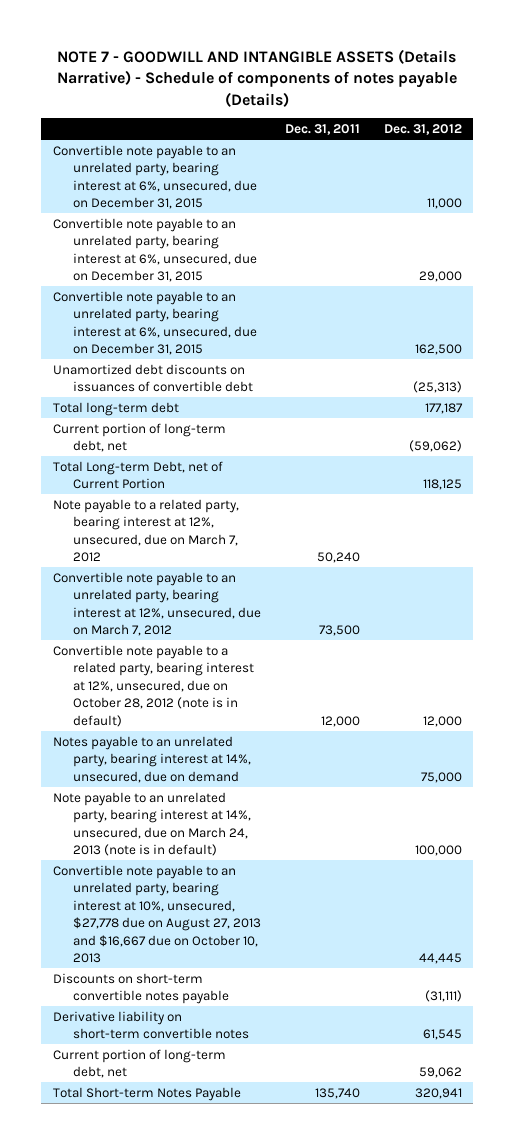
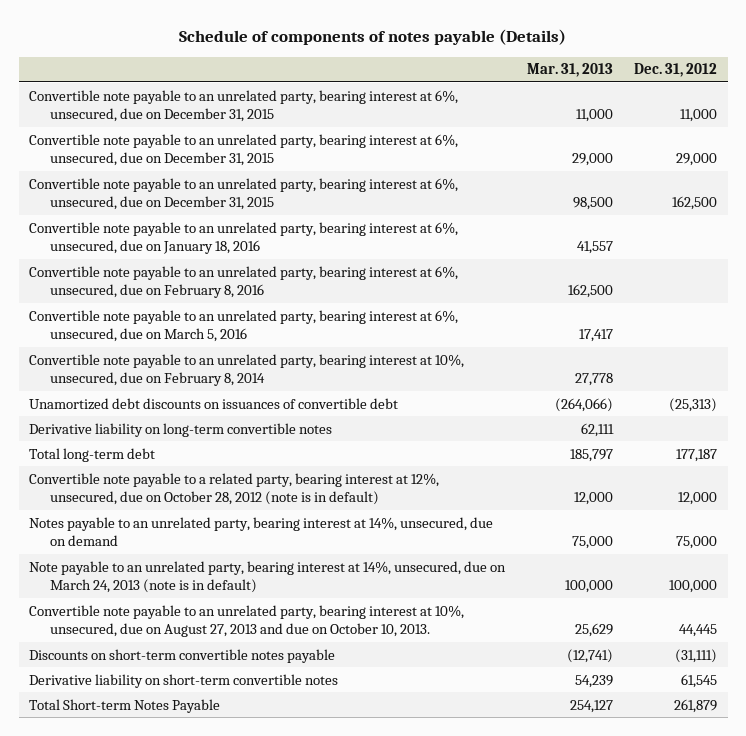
[57,49,458,107] NOTE 7 - GOODWILL AND INTANGIBLE ASSETS (Details Narrative) - Schedule of components of notes payable (Details) -> [179,28,567,45] Schedule of components of notes payable (Details)
[284,124,360,136] Dec. 31, 2011 -> none
none -> [526,63,613,78] Mar. 31, 2013
none -> [29,221,459,255] Convertible note payable to an unrelated party, bearing interest at 6%, unsecured, due on January 18, 2016
none -> [29,265,459,299] Convertible note payable to an unrelated party, bearing interest at 6%, unsecured, due on February 8, 2016
none -> [29,309,459,343] Convertible note payable to an unrelated party, bearing interest at 6%, unsecured, due on March 5, 2016
none -> [29,353,465,387] Convertible note payable to an unrelated party, bearing interest at 10%, unsecured, due on February 8, 2014
none -> [29,422,333,437] Derivative liability on long-term convertible notes
[52,422,226,453] Current portion of long-term debt, net -> none
[52,460,223,490] Total Long-term Debt, net of Current Portion -> none
[52,498,239,563] Note payable to a related party, bearing interest at 12%, unsecured, due on March 7, 2012 -> none
[52,571,262,637] Convertible note payable to an unrelated party, bearing interest at 12%, unsecured, due on March 7, 2012 -> none
[52,864,262,963] Convertible note payable to an unrelated party, bearing interest at 10%, unsecured, $27,778 due on August 27, 2013 and $16,667 due on October 10, 2013 -> [29,604,465,638] Convertible note payable to an unrelated party, bearing interest at 10%, unsecured, due on August 27, 2013 and due on October 10, 2013.
[52,1048,226,1079] Current portion of long-term debt, net -> none
[414,1087,462,1099] 320,941 -> [673,698,717,713] 261,879

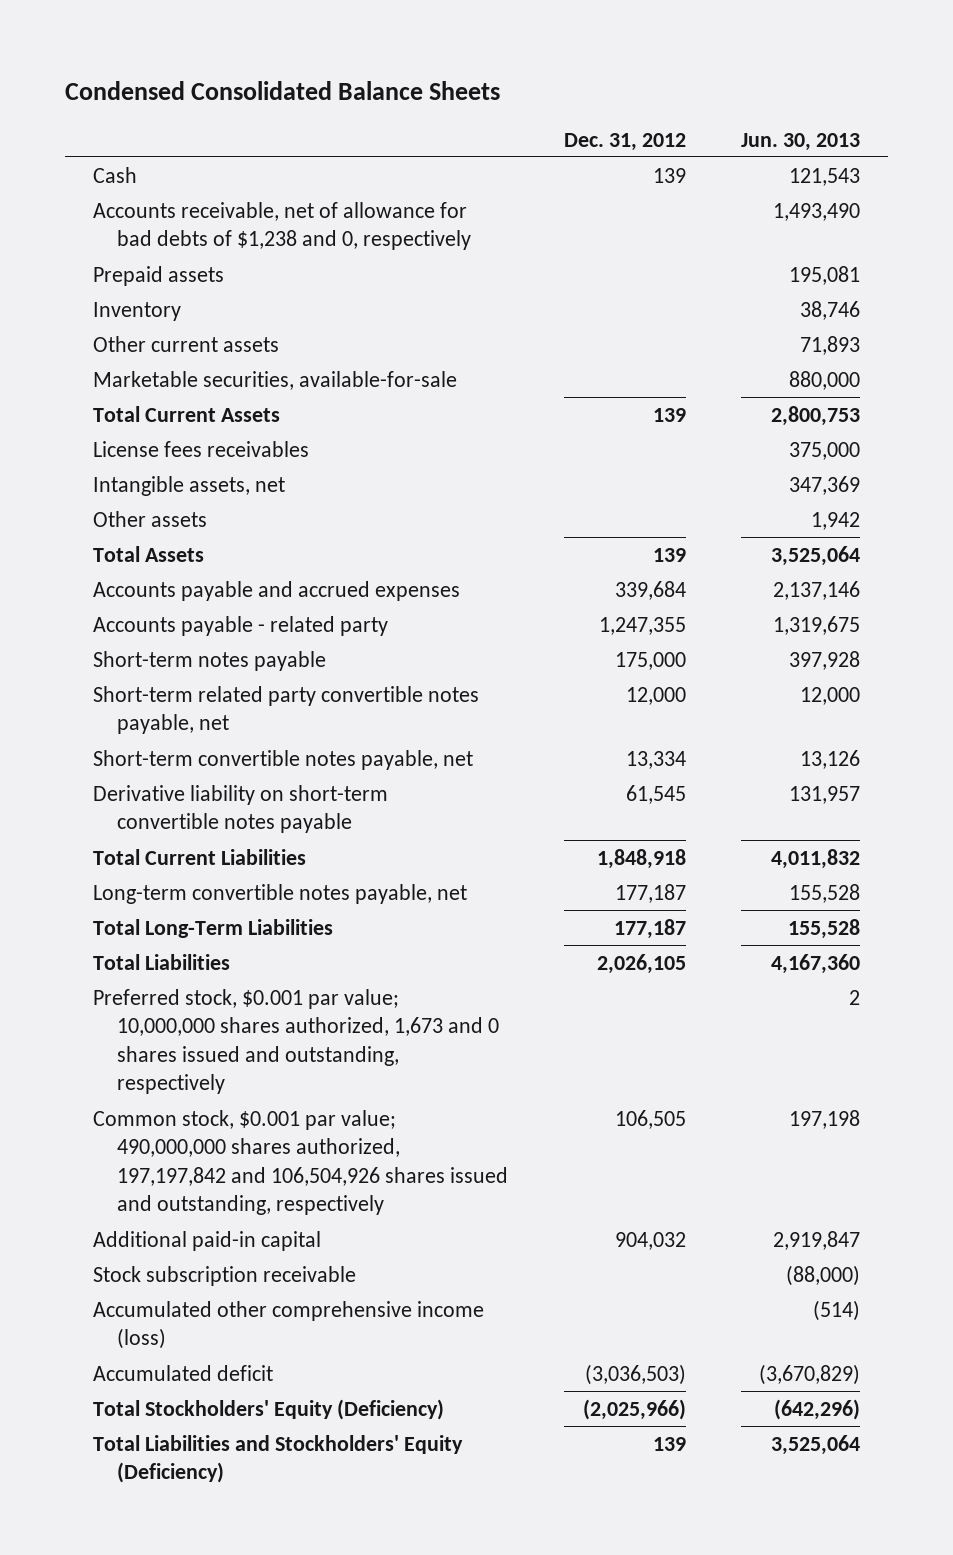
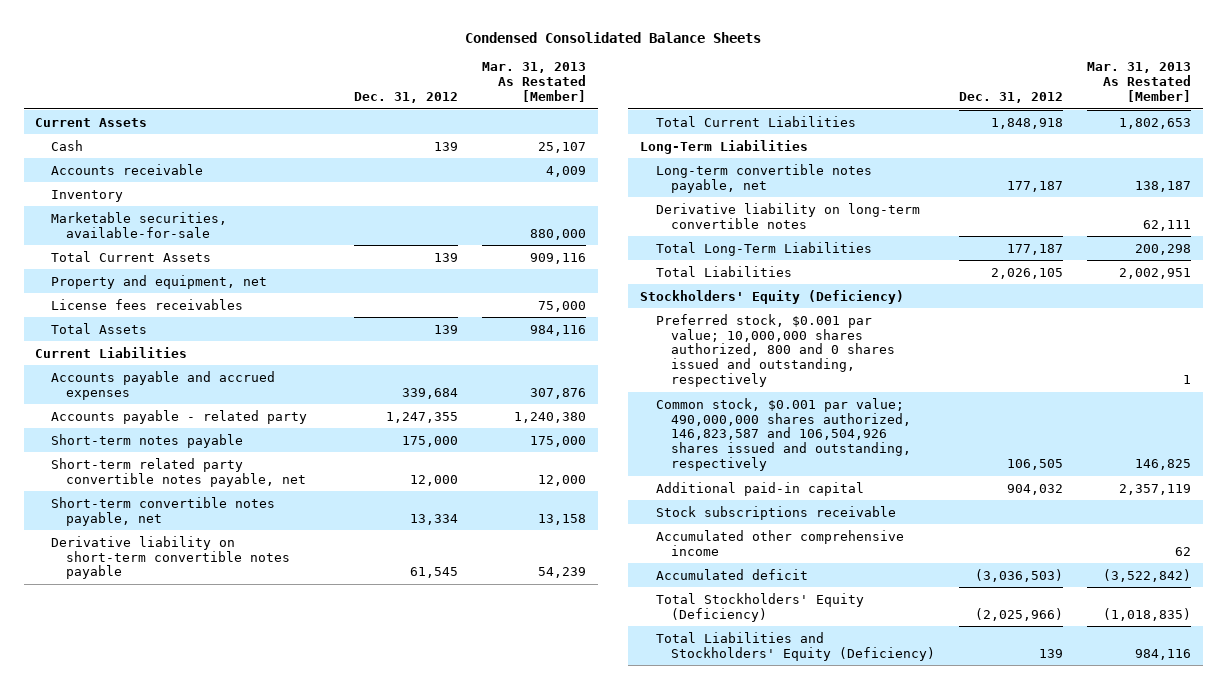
[741,132,861,151] Jun. 30, 2013 -> none
none -> [481,62,586,103] Mar. 31, 2013 As Restated [Member]
none -> [35,117,148,127] Current Assets
[92,265,224,286] Prepaid assets -> none
[92,201,472,251] Accounts receivable, net of allowance for bad debts of $1,238 and 0, respectively -> [50,163,203,175] Accounts receivable
[92,335,279,352] Other current assets -> none
none -> [50,274,267,289] Property and equipment, net
[92,475,285,496] Intangible assets, net -> none
[92,510,207,527] Other assets -> none
none -> [35,346,188,358] Current Liabilities
none -> [640,139,809,154] Long-Term Liabilities
none -> [655,202,920,229] Derivative liability on long-term convertible notes
none -> [640,289,905,304] Stockholders' Equity (Deficiency)
[92,988,500,1095] Preferred stock, $0.001 par value; 10,000,000 shares authorized, 1,673 and 0 shares issued and outstanding, respectively -> [655,313,896,388] Preferred stock, $0.001 par value; 10,000,000 shares authorized, 800 and 0 shares issued and outstanding, respectively
[92,1109,509,1216] Common stock, $0.001 par value; 490,000,000 shares authorized, 197,197,842 and 106,504,926 shares issued and outstanding, respectively -> [655,397,912,472] Common stock, $0.001 par value; 490,000,000 shares authorized, 146,823,587 and 106,504,926 shares issued and outstanding, respectively
[92,1265,356,1286] Stock subscription receivable -> [655,505,896,520] Stock subscriptions receivable
[92,1300,484,1350] Accumulated other comprehensive income (loss) -> [655,529,904,556] Accumulated other comprehensive income

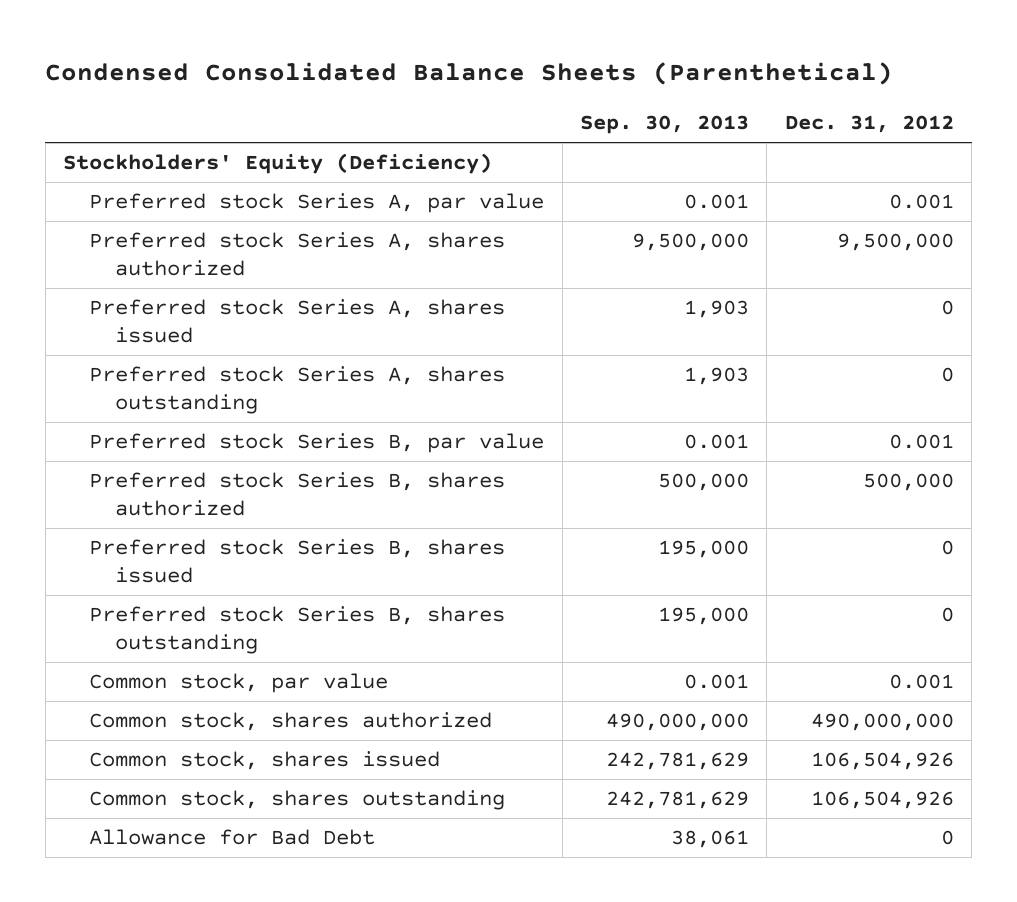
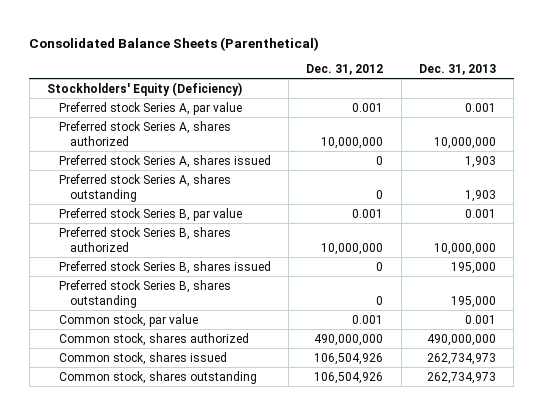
[45,62,894,86] Condensed Consolidated Balance Sheets (Parenthetical) -> [29,36,320,51] Consolidated Balance Sheets (Parenthetical)
[580,115,750,135] Sep. 30, 2013 -> none
none -> [418,64,496,76] Dec. 31, 2013
[836,233,954,252] 9,500,000 -> [321,136,384,149] 10,000,000
[862,473,954,492] 500,000 -> [321,242,384,255] 10,000,000
[89,829,376,846] Allowance for Bad Debt -> none

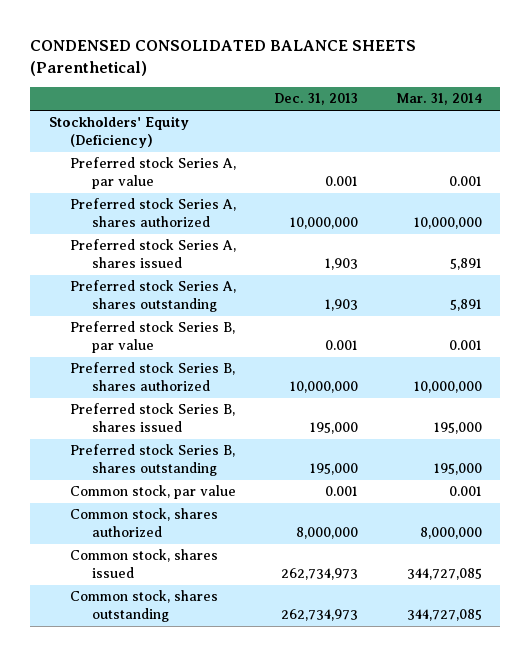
[29,36,320,51] Consolidated Balance Sheets (Parenthetical) -> [29,40,416,76] CONDENSED CONSOLIDATED BALANCE SHEETS (Parenthetical)
[306,64,384,76] Dec. 31, 2012 -> none
none -> [395,93,482,106] Mar. 31, 2014
[426,333,496,346] 490,000,000 -> [295,527,358,540] 8,000,000

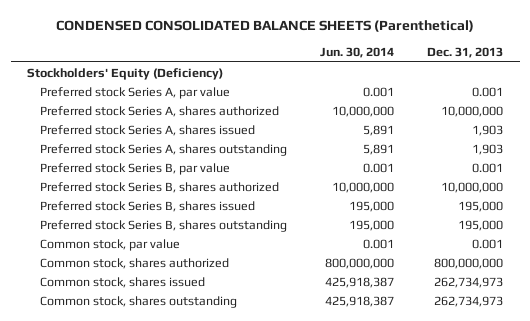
[395,93,482,106] Mar. 31, 2014 -> none
none -> [320,46,395,58] Jun. 30, 2014
[295,527,358,540] 8,000,000 -> [434,257,504,269] 800,000,000

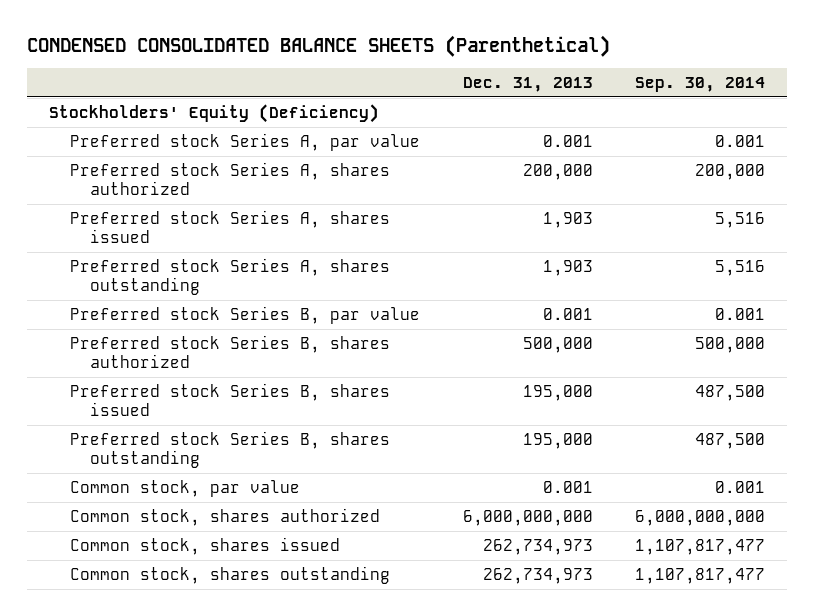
[320,46,395,58] Jun. 30, 2014 -> none
none -> [635,76,766,92] Sep. 30, 2014
[441,105,504,117] 10,000,000 -> [522,163,593,180] 200,000
[441,181,504,193] 10,000,000 -> [522,336,593,353] 500,000
[434,257,504,269] 800,000,000 -> [462,509,593,526] 6,000,000,000

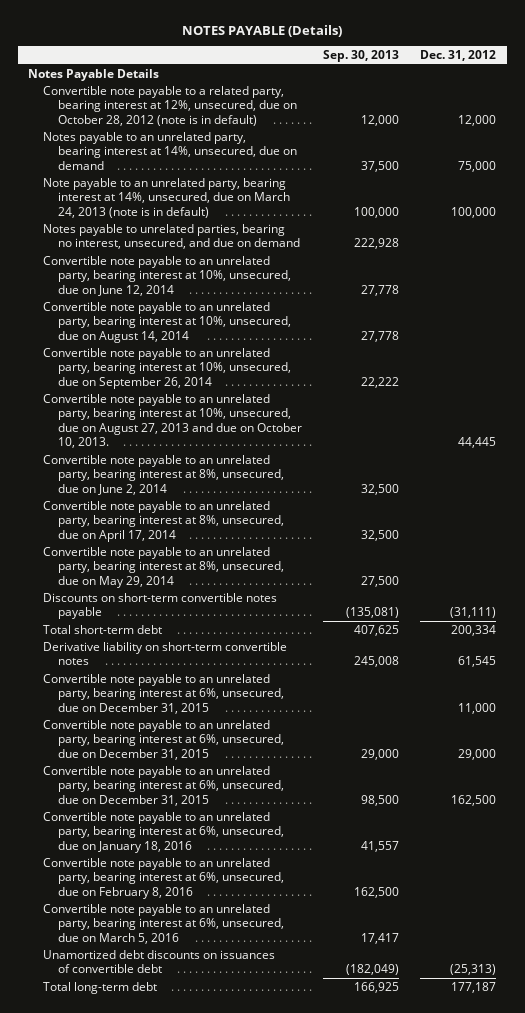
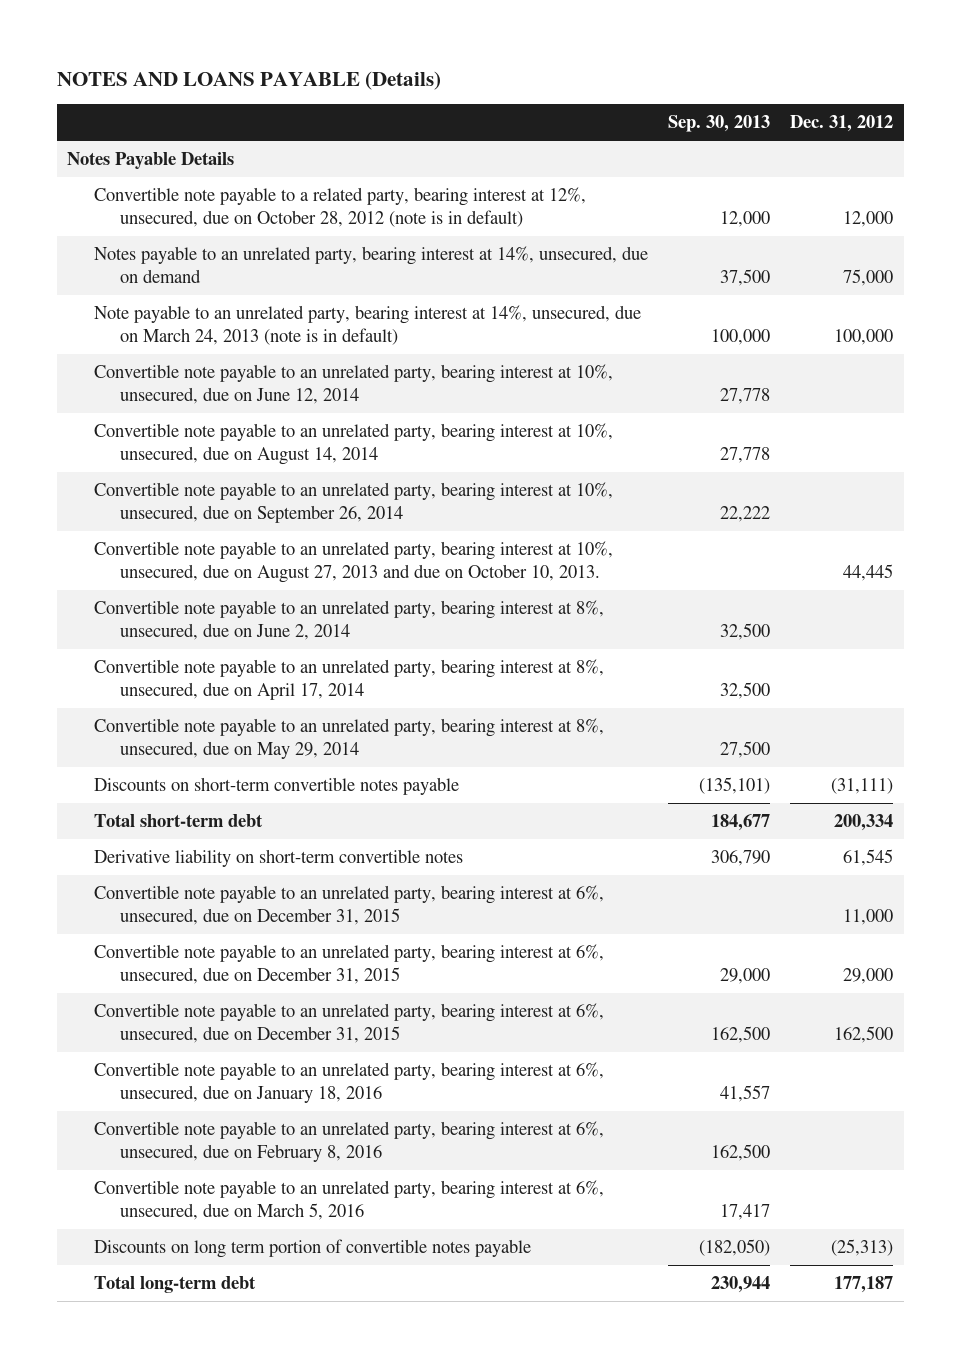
[182,25,343,38] NOTES PAYABLE (Details) -> [57,70,442,90] NOTES AND LOANS PAYABLE (Details)
[42,223,300,250] Notes payable to unrelated parties, bearing no interest, unsecured, and due on demand -> none
[345,607,399,619] (135,081) -> [698,777,770,795] (135,101)
[353,624,399,636] 407,625 -> [710,814,770,832] 184,677
[353,656,399,668] 245,008 -> [710,850,770,867] 306,790
[360,794,399,806] 98,500 -> [710,1026,770,1044] 162,500
[42,949,275,974] Unamortized debt discounts on issuances of convertible debt -> none
none -> [93,1239,531,1259] Discounts on long term portion of convertible notes payable
[353,981,399,993] 166,925 -> [710,1276,770,1294] 230,944

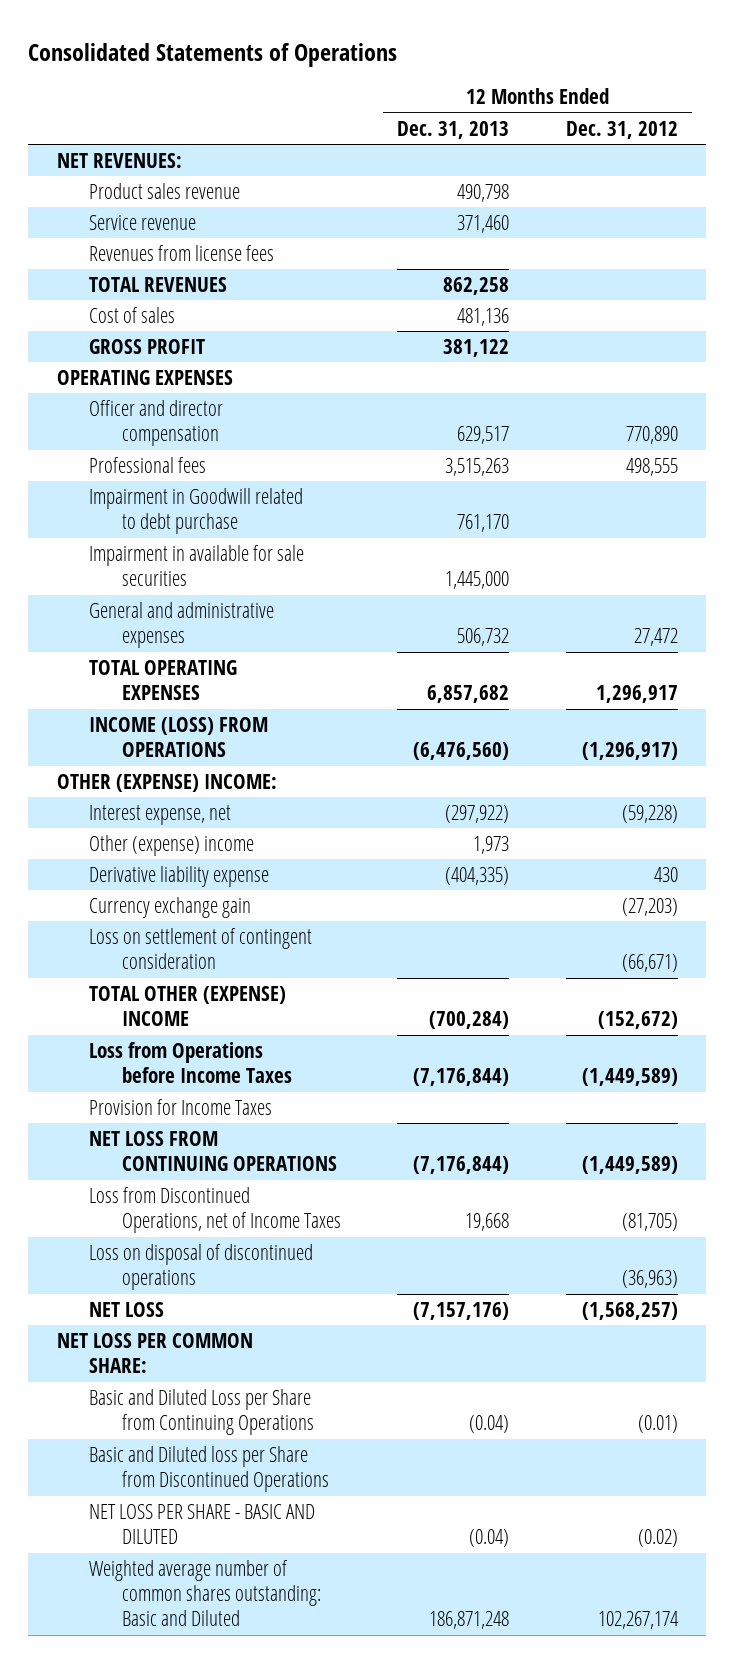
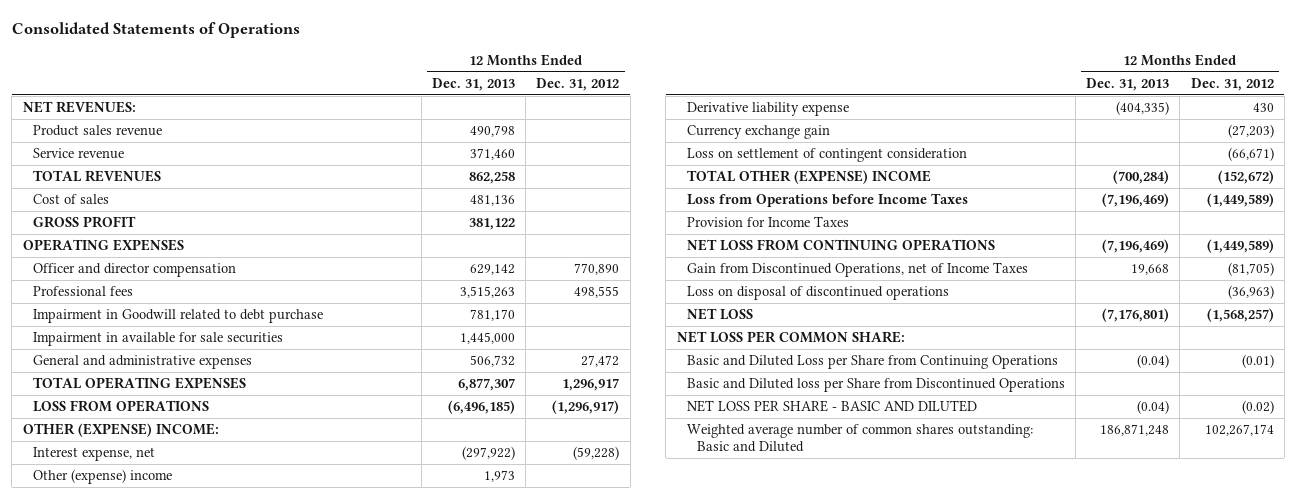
[89,245,275,262] Revenues from license fees -> none
[457,426,510,445] 629,517 -> [470,264,516,276] 629,142
[457,514,510,533] 761,170 -> [470,309,516,322] 781,170
[427,685,510,704] 6,857,682 -> [458,378,516,392] 6,877,307
[89,717,269,758] INCOME (LOSS) FROM OPERATIONS -> [32,400,209,413] LOSS FROM OPERATIONS
[413,742,510,761] (6,476,560) -> [448,400,516,415] (6,496,185)
[413,1068,510,1087] (7,176,844) -> [1102,193,1170,208] (7,196,469)
[413,1156,510,1175] (7,176,844) -> [1102,239,1170,254] (7,196,469)
[89,1187,341,1234] Loss from Discontinued Operations, net of Income Taxes -> [686,262,1028,278] Gain from Discontinued Operations, net of Income Taxes
[413,1302,510,1321] (7,157,176) -> [1102,308,1170,323] (7,176,801)

